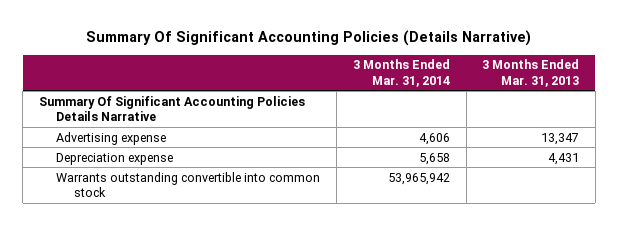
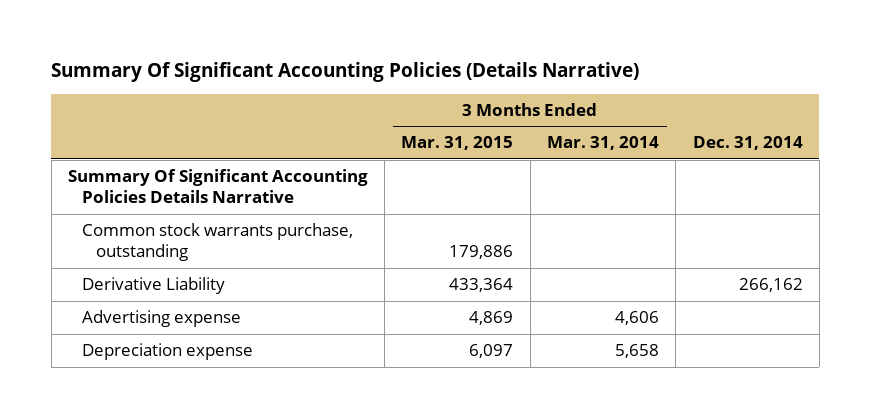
[482,59,580,87] 3 Months Ended Mar. 31, 2013 -> none
none -> [401,136,514,151] Mar. 31, 2015
none -> [692,136,803,151] Dec. 31, 2014
none -> [82,223,354,262] Common stock warrants purchase, outstanding
none -> [82,277,226,295] Derivative Liability
[56,171,321,197] Warrants outstanding convertible into common stock -> none

